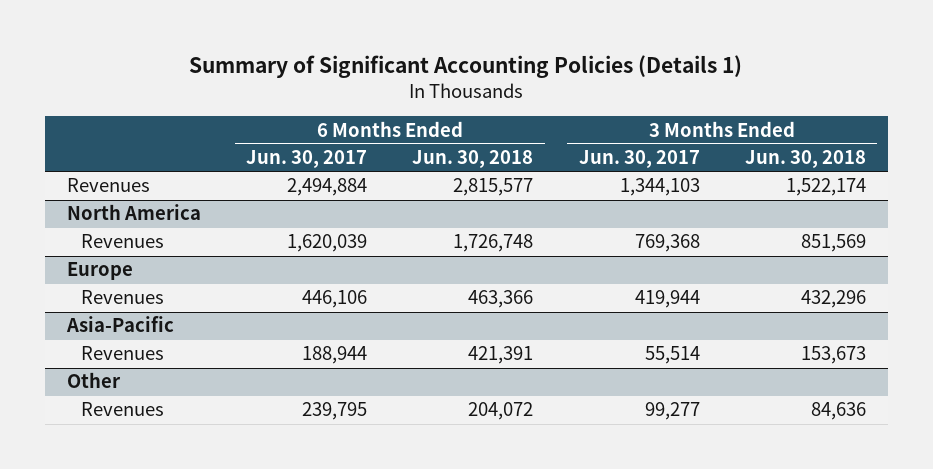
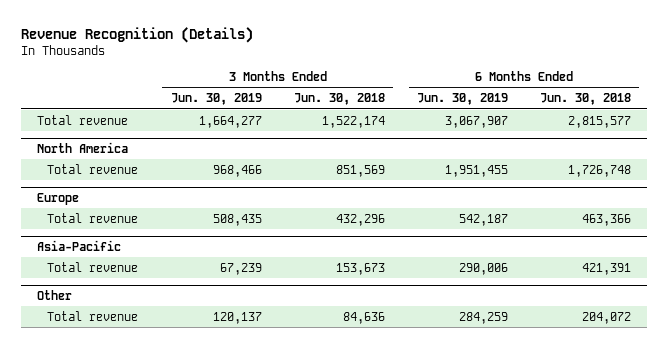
[189,55,743,79] Summary of Significant Accounting Policies (Details 1) -> [20,27,253,44] Revenue Recognition (Details)
[246,150,368,169] Jun. 30, 2017 -> none
[578,150,700,169] Jun. 30, 2017 -> none
none -> [170,93,262,106] Jun. 30, 2019
none -> [416,93,508,106] Jun. 30, 2019
[67,178,151,193] Revenues -> [36,114,128,125] Total revenue
[80,234,164,249] Revenues -> [47,163,139,174] Total revenue
[80,290,164,305] Revenues -> [47,212,139,223] Total revenue
[80,346,164,361] Revenues -> [47,261,139,272] Total revenue
[80,402,164,417] Revenues -> [47,310,139,321] Total revenue

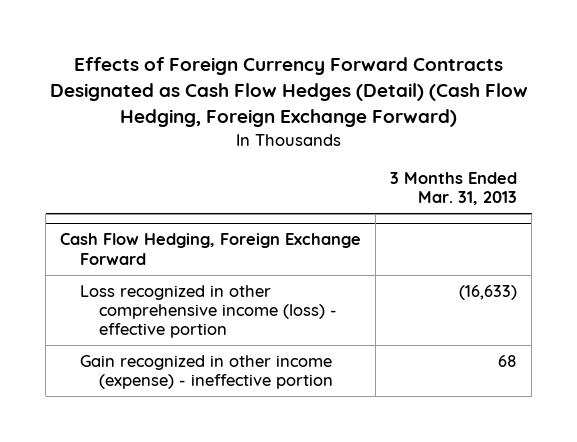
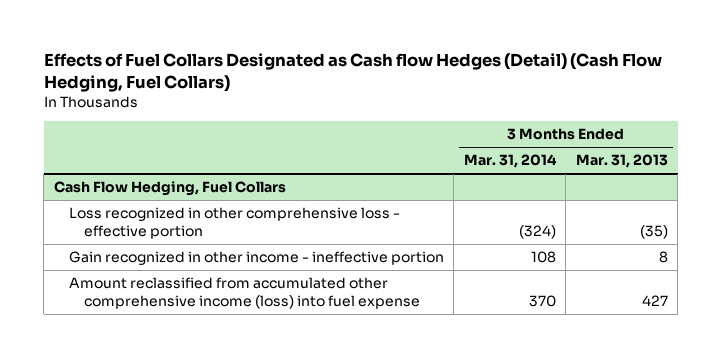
[49,57,528,128] Effects of Foreign Currency Forward Contracts Designated as Cash Flow Hedges (Detail) (Cash Flow Hedging, Foreign Exchange Forward) -> [43,52,662,92] Effects of Fuel Collars Designated as Cash flow Hedges (Detail) (Cash Flow Hedging, Fuel Collars)
none -> [463,154,557,169] Mar. 31, 2014
[60,233,362,265] Cash Flow Hedging, Foreign Exchange Forward -> none
none -> [53,181,286,197] Cash Flow Hedging, Fuel Collars
[79,284,337,339] Loss recognized in other comprehensive income (loss) - effective portion -> [68,207,400,240] Loss recognized in other comprehensive loss - effective portion
[459,284,518,300] (16,633) -> [639,225,668,240] (35)
[79,354,333,390] Gain recognized in other income (expense) - ineffective portion -> [68,251,444,266] Gain recognized in other income - ineffective portion
[498,354,518,367] 68 -> [658,251,668,264] 8
none -> [68,277,421,310] Amount reclassified from accumulated other comprehensive income (loss) into fuel expense

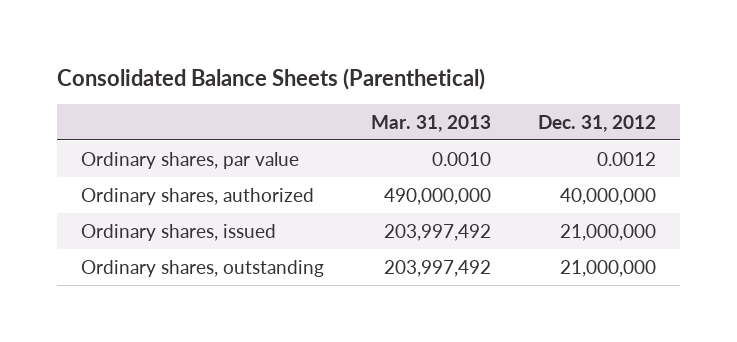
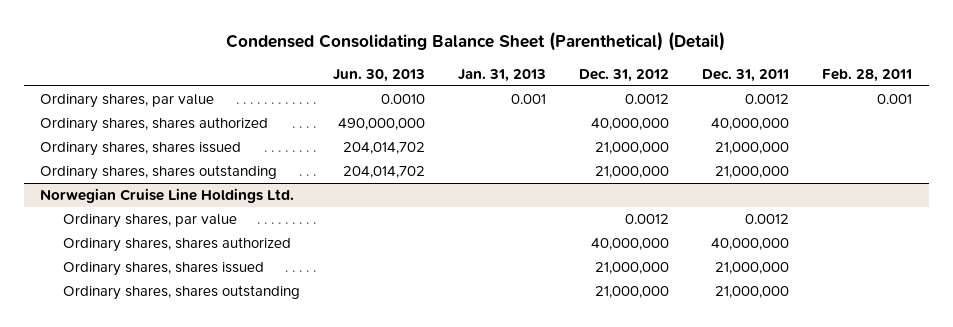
[56,67,485,90] Consolidated Balance Sheets (Parenthetical) -> [226,31,726,52] Condensed Consolidating Balance Sheet (Parenthetical) (Detail)
[370,114,491,132] Mar. 31, 2013 -> none
none -> [332,68,425,82] Jun. 30, 2013
none -> [457,68,546,82] Jan. 31, 2013
none -> [702,68,790,82] Dec. 31, 2011
none -> [822,68,913,82] Feb. 28, 2011
[80,187,314,205] Ordinary shares, authorized -> [40,116,269,132] Ordinary shares, shares authorized
[80,223,276,241] Ordinary shares, issued -> [40,141,242,156] Ordinary shares, shares issued
[80,259,324,277] Ordinary shares, outstanding -> [40,164,278,180] Ordinary shares, shares outstanding
none -> [40,187,295,203] Norwegian Cruise Line Holdings Ltd.
none -> [62,213,237,228] Ordinary shares, par value
none -> [62,236,291,252] Ordinary shares, shares authorized
none -> [62,261,264,276] Ordinary shares, shares issued
none -> [62,284,300,300] Ordinary shares, shares outstanding

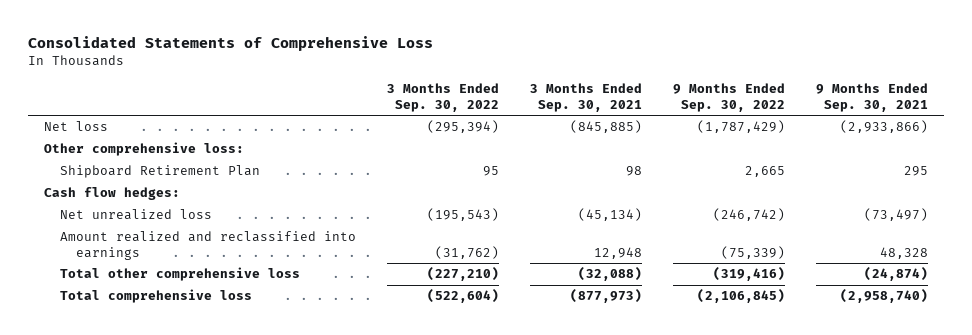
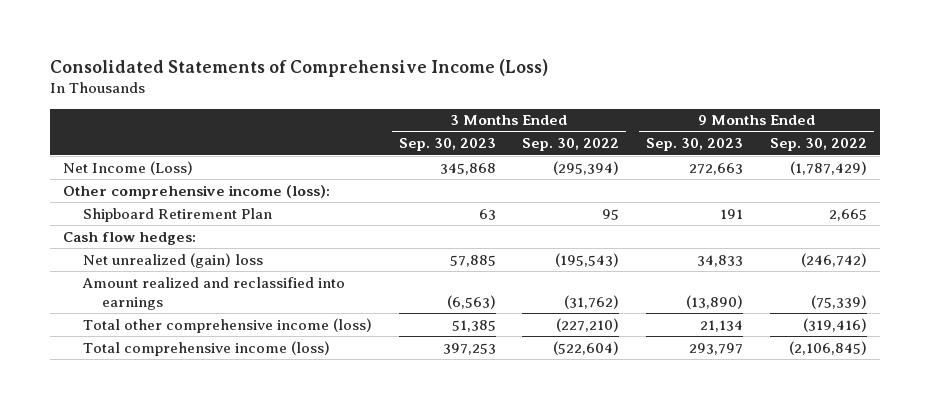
[28,35,434,51] Consolidated Statements of Comprehensive Loss -> [49,59,548,78] Consolidated Statements of Comprehensive Income (Loss)
[530,83,643,112] 3 Months Ended Sep. 30, 2021 -> none
[816,83,929,112] 9 Months Ended Sep. 30, 2021 -> none
none -> [398,138,496,152] Sep. 30, 2023
none -> [646,138,744,152] Sep. 30, 2023
[43,121,108,132] Net loss -> [63,160,194,175] Net Income (Loss)
[43,142,244,157] Other comprehensive loss: -> [63,184,331,199] Other comprehensive income (loss):
[60,209,213,221] Net unrealized loss -> [82,252,263,268] Net unrealized (gain) loss
[60,267,301,282] Total other comprehensive loss -> [82,317,372,333] Total other comprehensive income (loss)
[60,289,253,304] Total comprehensive loss -> [82,340,330,356] Total comprehensive income (loss)

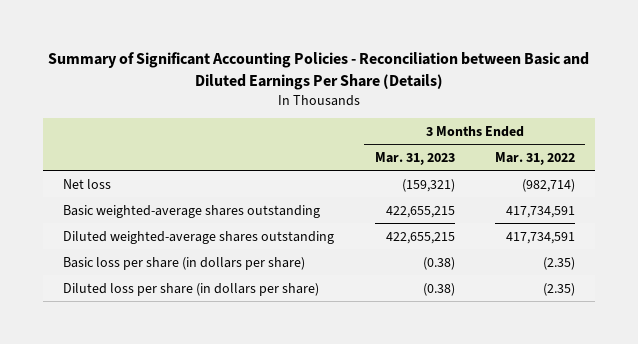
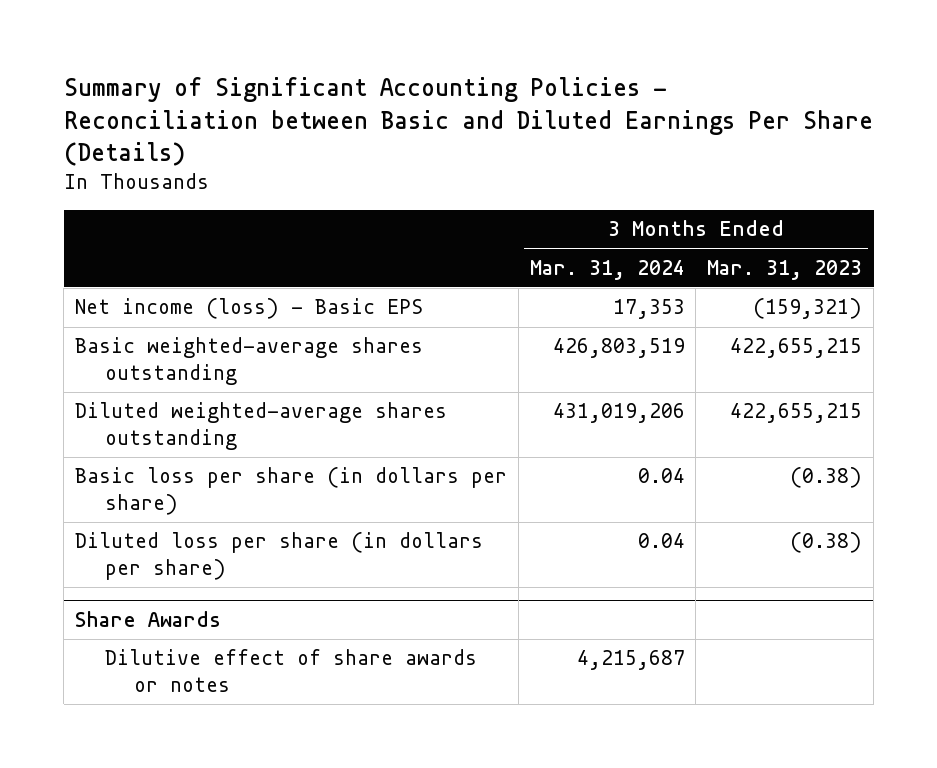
[495,151,576,165] Mar. 31, 2022 -> none
none -> [529,259,685,280] Mar. 31, 2024
[62,178,111,189] Net loss -> [75,298,424,320] Net income (loss) - Basic EPS
none -> [75,610,222,627] Share Awards
none -> [104,649,477,693] Dilutive effect of share awards or notes

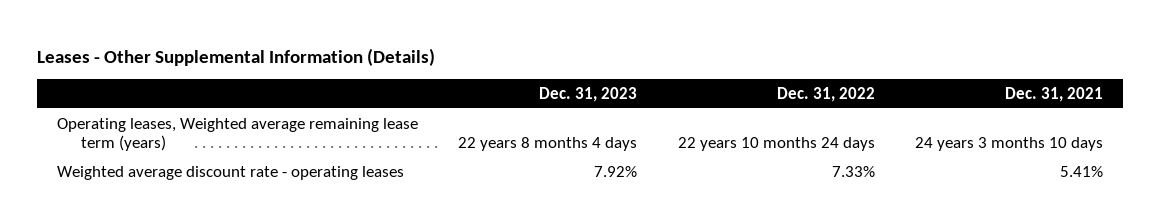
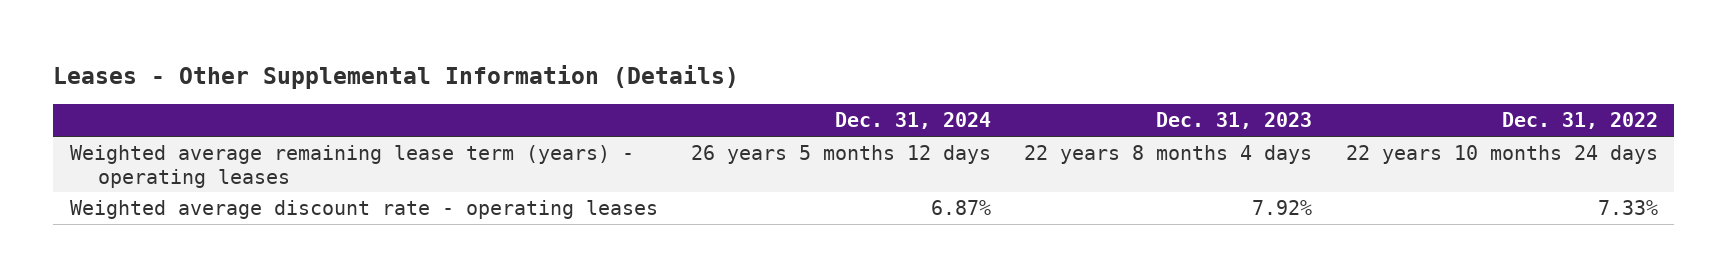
[1004,86,1103,102] Dec. 31, 2021 -> none
none -> [835,112,992,130] Dec. 31, 2024
[57,117,419,151] Operating leases, Weighted average remaining lease term (years) -> [69,145,634,188] Weighted average remaining lease term (years) - operating leases

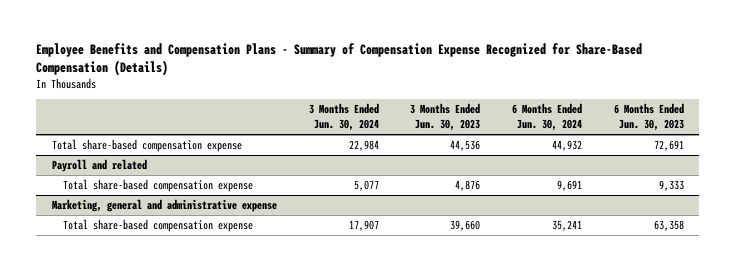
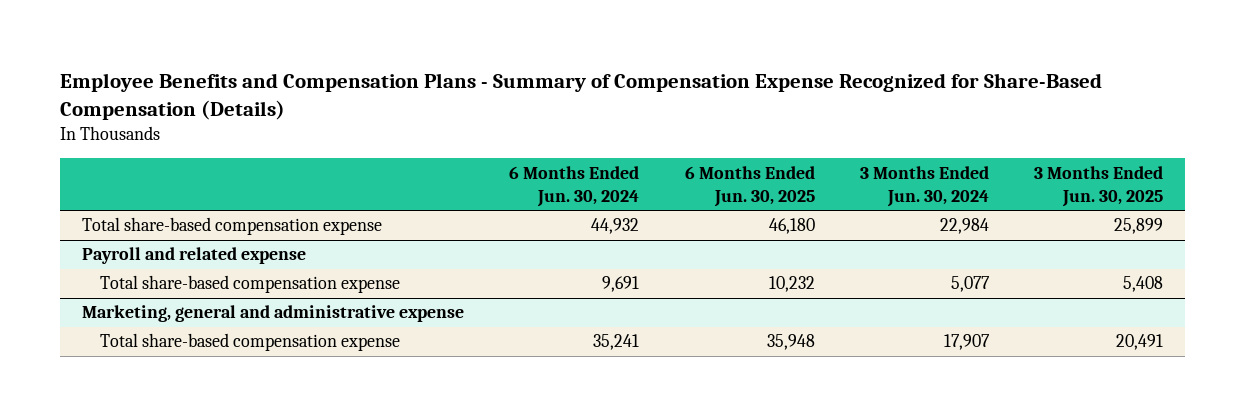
[410,103,481,132] 3 Months Ended Jun. 30, 2023 -> none
[613,103,684,132] 6 Months Ended Jun. 30, 2023 -> none
none -> [684,165,815,208] 6 Months Ended Jun. 30, 2025
none -> [1033,165,1163,208] 3 Months Ended Jun. 30, 2025
[52,158,148,172] Payroll and related -> [82,247,307,265] Payroll and related expense

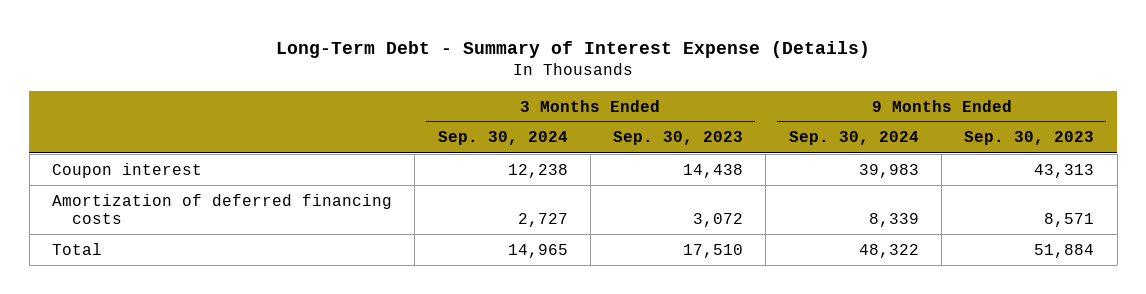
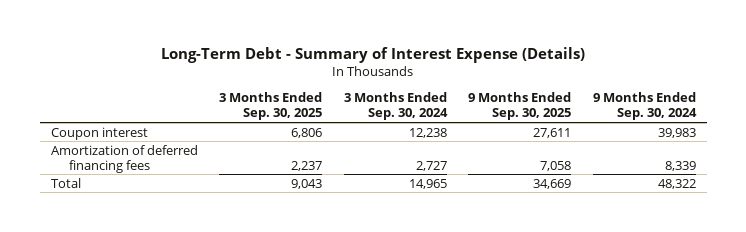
[613,131,744,146] Sep. 30, 2023 -> none
[964,131,1095,146] Sep. 30, 2023 -> none
none -> [219,92,323,121] 3 Months Ended Sep. 30, 2025
none -> [468,92,572,121] 9 Months Ended Sep. 30, 2025
[52,193,393,225] Amortization of deferred financing costs -> [50,144,198,173] Amortization of deferred financing fees

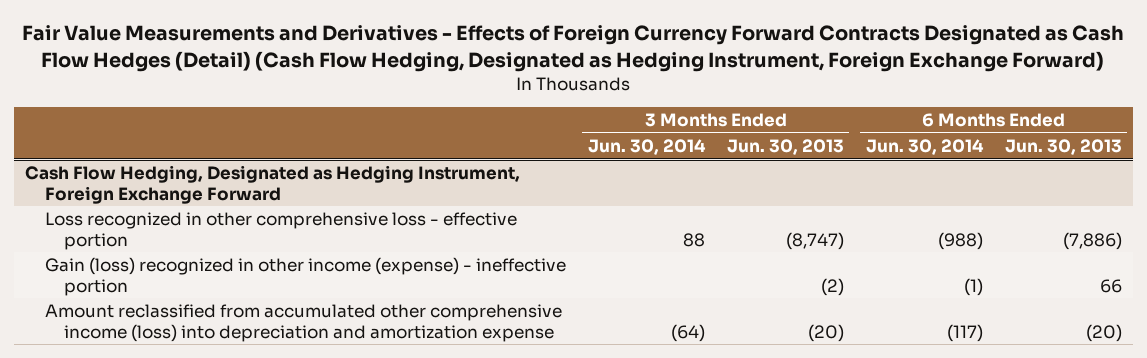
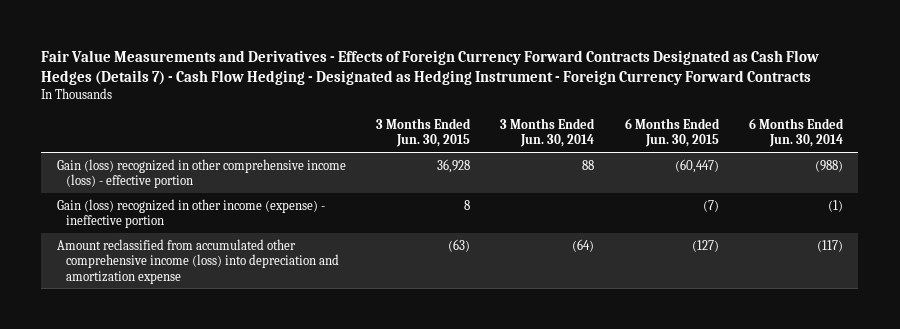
[22,25,1125,72] Fair Value Measurements and Derivatives - Effects of Foreign Currency Forward Contracts Designated as Cash Flow Hedges (Detail) (Cash Flow Hedging, Designated as Hedging Instrument, Foreign Exchange Forward) -> [41,49,820,85] Fair Value Measurements and Derivatives - Effects of Foreign Currency Forward Contracts Designated as Cash Flow Hedges (Details 7) - Cash Flow Hedging - Designated as Hedging Instrument - Foreign Currency Forward Contracts
[726,139,844,156] Jun. 30, 2013 -> none
[1004,139,1122,156] Jun. 30, 2013 -> none
none -> [376,117,472,148] 3 Months Ended Jun. 30, 2015
none -> [624,117,720,148] 6 Months Ended Jun. 30, 2015
[24,165,520,204] Cash Flow Hedging, Designated as Hedging Instrument, Foreign Exchange Forward -> none
[44,212,517,250] Loss recognized in other comprehensive loss - effective portion -> [56,158,346,189] Gain (loss) recognized in other comprehensive income (loss) - effective portion

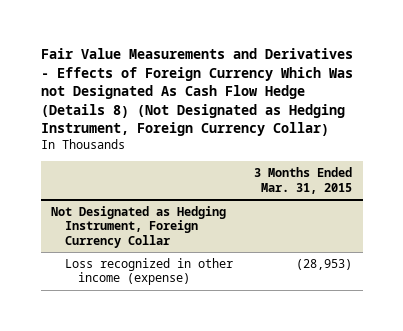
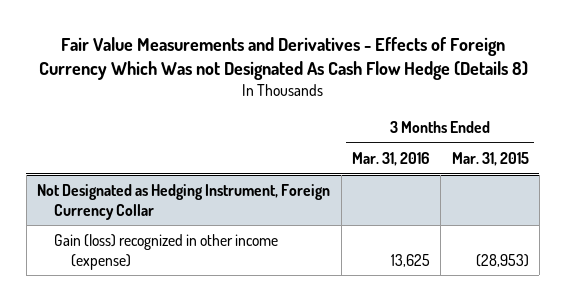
[40,48,353,137] Fair Value Measurements and Derivatives - Effects of Foreign Currency Which Was not Designated As Cash Flow Hedge (Details 8) (Not Designated as Hedging Instrument, Foreign Currency Collar) -> [38,36,528,81] Fair Value Measurements and Derivatives - Effects of Foreign Currency Which Was not Designated As Cash Flow Hedge (Details 8)
none -> [351,151,430,166] Mar. 31, 2016
[64,258,233,286] Loss recognized in other income (expense) -> [54,234,279,270] Gain (loss) recognized in other income (expense)

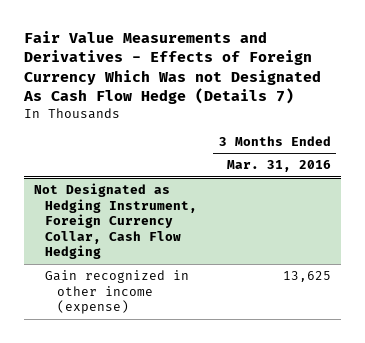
[38,36,528,81] Fair Value Measurements and Derivatives - Effects of Foreign Currency Which Was not Designated As Cash Flow Hedge (Details 8) -> [22,30,321,104] Fair Value Measurements and Derivatives - Effects of Foreign Currency Which Was not Designated As Cash Flow Hedge (Details 7)
[451,151,529,166] Mar. 31, 2015 -> none
[37,184,331,220] Not Designated as Hedging Instrument, Foreign Currency Collar -> [34,182,198,260] Not Designated as Hedging Instrument, Foreign Currency Collar, Cash Flow Hedging
[54,234,279,270] Gain (loss) recognized in other income (expense) -> [45,269,190,315] Gain recognized in other income (expense)

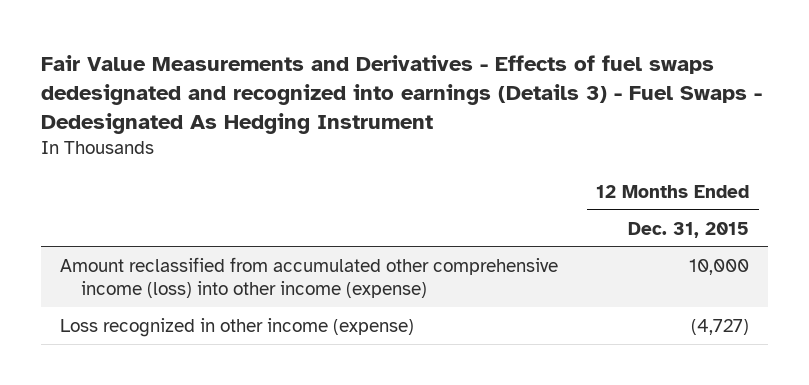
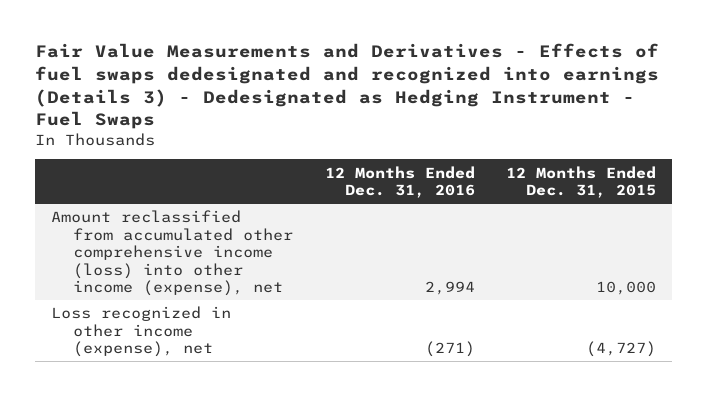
[41,54,763,135] Fair Value Measurements and Derivatives - Effects of fuel swaps dedesignated and recognized into earnings (Details 3) - Fuel Swaps - Dedesignated As Hedging Instrument -> [34,43,659,130] Fair Value Measurements and Derivatives - Effects of fuel swaps dedesignated and recognized into earnings (Details 3) - Dedesignated as Hedging Instrument - Fuel Swaps
none -> [324,165,475,199] 12 Months Ended Dec. 31, 2016
[60,256,559,299] Amount reclassified from accumulated other comprehensive income (loss) into other income (expense) -> [50,210,293,297] Amount reclassified from accumulated other comprehensive income (loss) into other income (expense), net
[60,317,415,337] Loss recognized in other income (expense) -> [50,306,231,358] Loss recognized in other income (expense), net

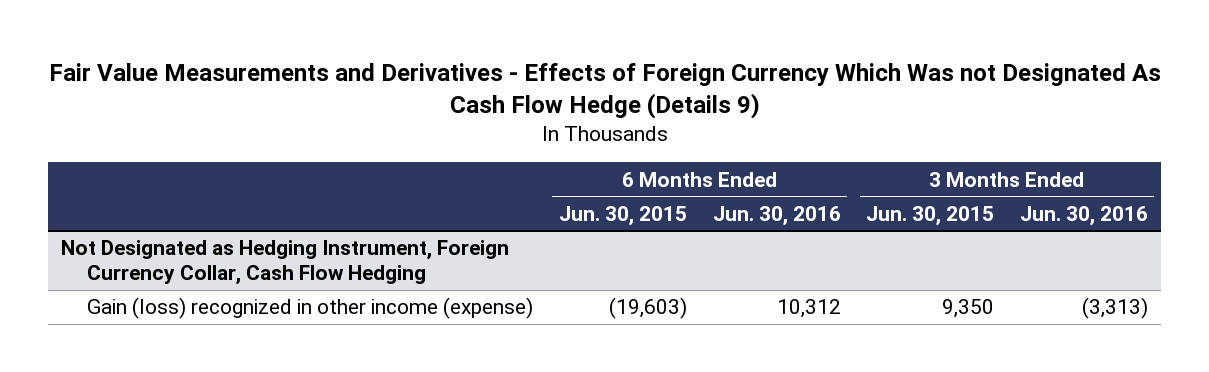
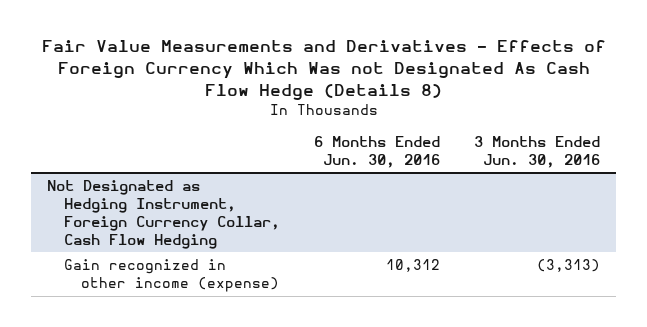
[48,62,1161,120] Fair Value Measurements and Derivatives - Effects of Foreign Currency Which Was not Designated As Cash Flow Hedge (Details 9) -> [41,40,606,100] Fair Value Measurements and Derivatives - Effects of Foreign Currency Which Was not Designated As Cash Flow Hedge (Details 8)
[558,205,687,226] Jun. 30, 2015 -> none
[866,205,995,226] Jun. 30, 2015 -> none
[87,297,534,320] Gain (loss) recognized in other income (expense) -> [64,259,280,293] Gain recognized in other income (expense)

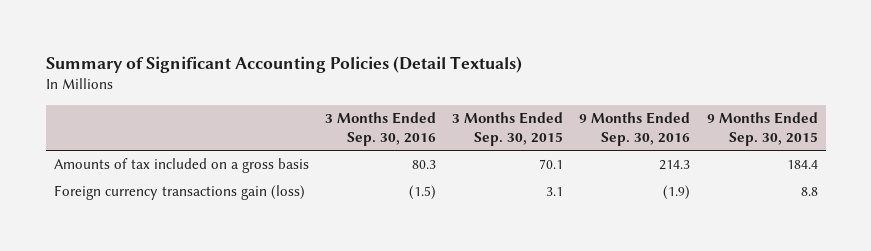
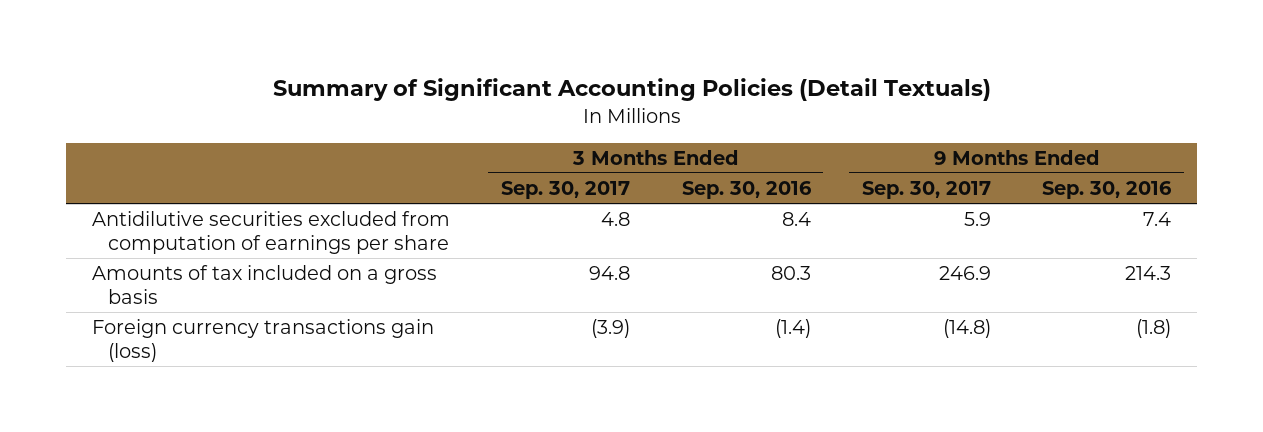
[452,112,564,146] 3 Months Ended Sep. 30, 2015 -> none
[706,112,818,146] 9 Months Ended Sep. 30, 2015 -> none
none -> [501,180,631,199] Sep. 30, 2017
none -> [862,180,992,199] Sep. 30, 2017
none -> [91,211,450,254] Antidilutive securities excluded from computation of earnings per share
[408,185,436,201] (1.5) -> [774,319,811,339] (1.4)
[663,185,691,201] (1.9) -> [1136,319,1172,339] (1.8)

